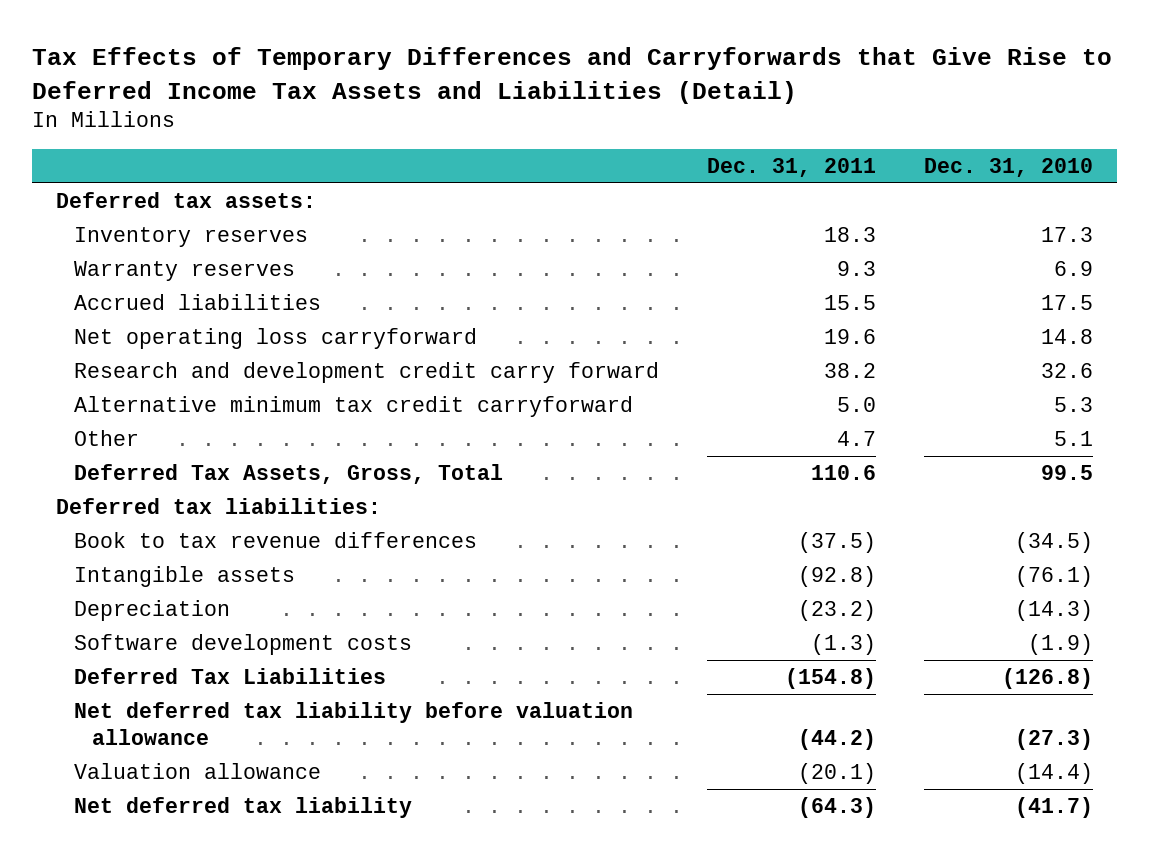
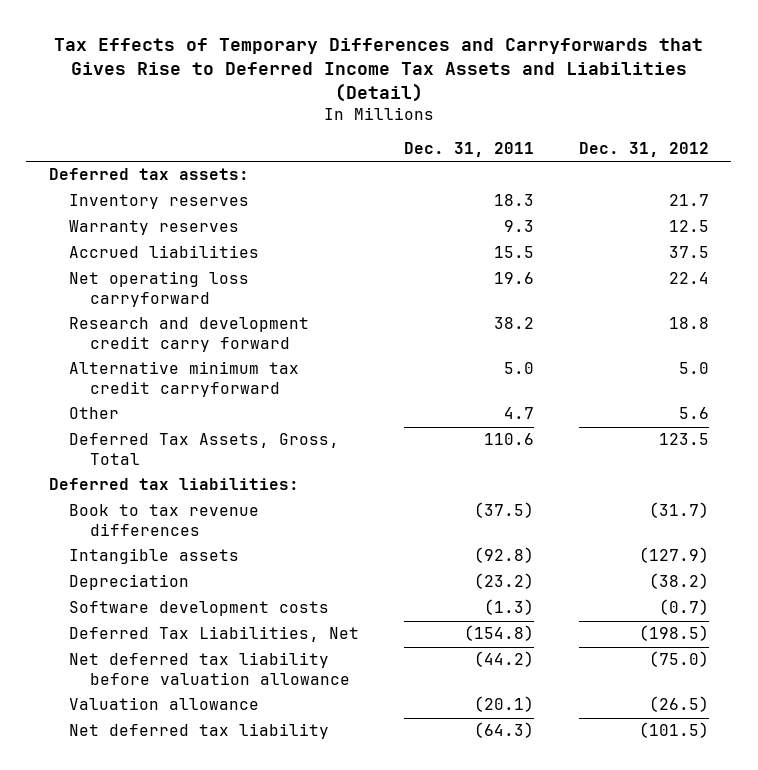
[32,47,1113,104] Tax Effects of Temporary Differences and Carryforwards that Give Rise to Deferred Income Tax Assets and Liabilities (Detail) -> [53,37,703,103] Tax Effects of Temporary Differences and Carryforwards that Gives Rise to Deferred Income Tax Assets and Liabilities (Detail)
[923,157,1093,177] Dec. 31, 2010 -> none
none -> [578,142,709,158] Dec. 31, 2012
[74,668,387,685] Deferred Tax Liabilities -> [69,626,360,643] Deferred Tax Liabilities, Net

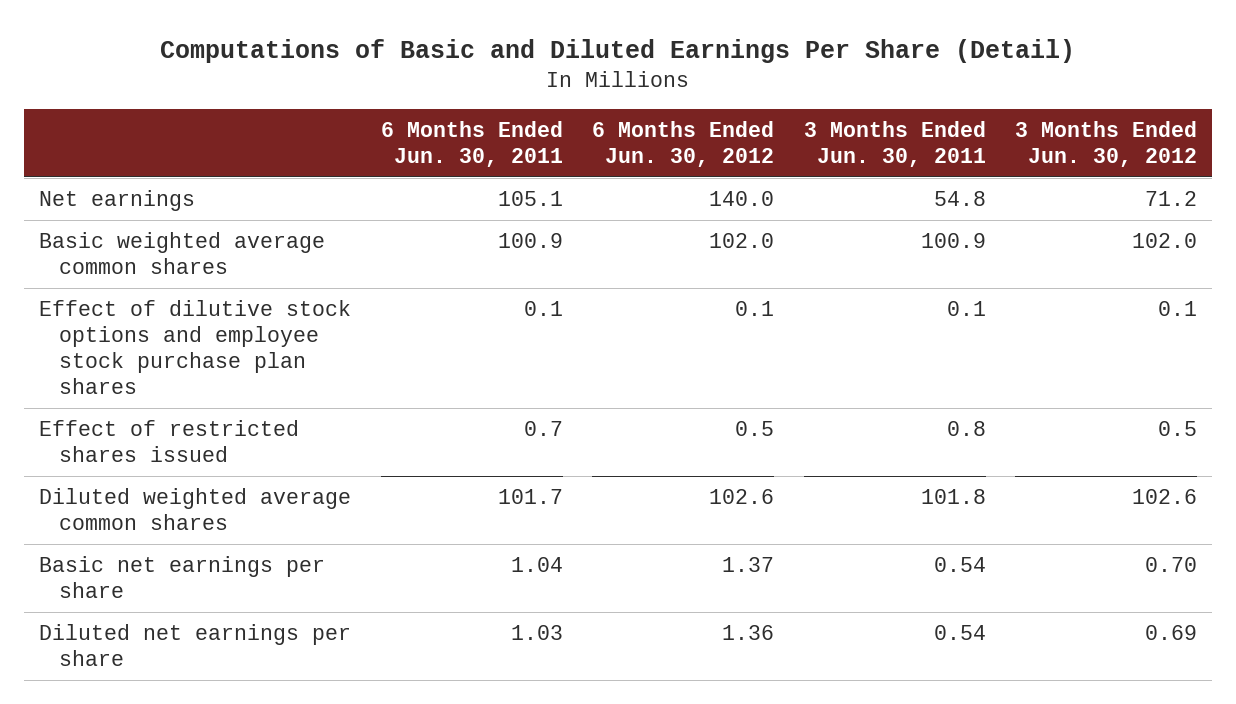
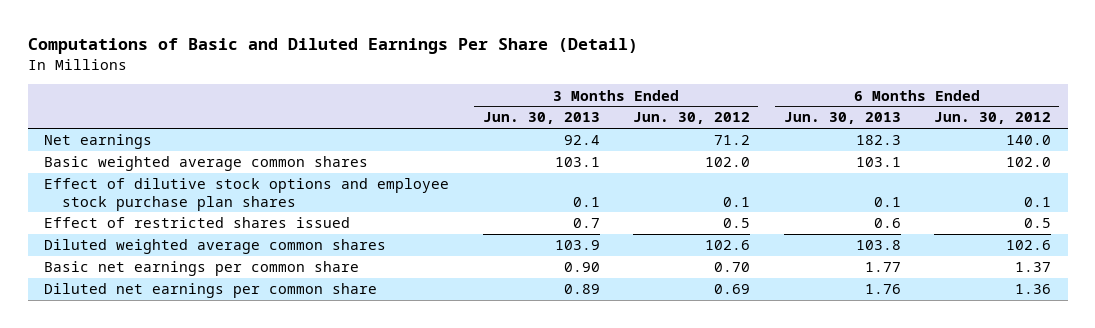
[380,120,563,167] 6 Months Ended Jun. 30, 2011 -> none
[803,120,986,167] 3 Months Ended Jun. 30, 2011 -> none
none -> [482,112,600,125] Jun. 30, 2013
none -> [783,112,901,125] Jun. 30, 2013
[39,556,326,599] Basic net earnings per share -> [44,261,360,277] Basic net earnings per common share
[39,624,352,667] Diluted net earnings per share -> [44,283,378,299] Diluted net earnings per common share

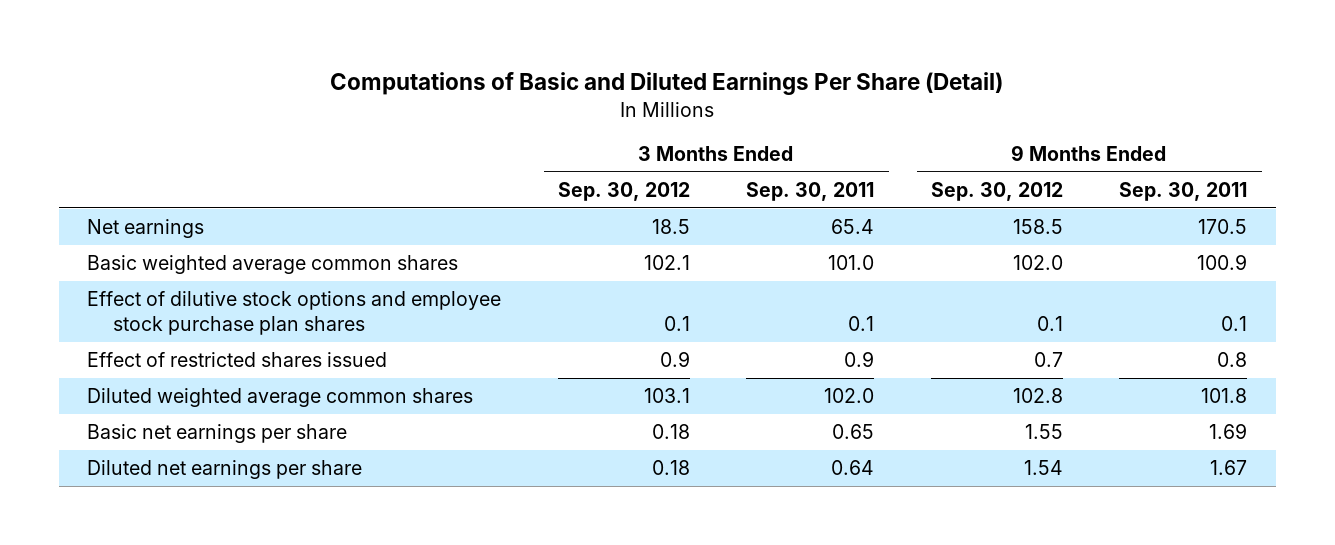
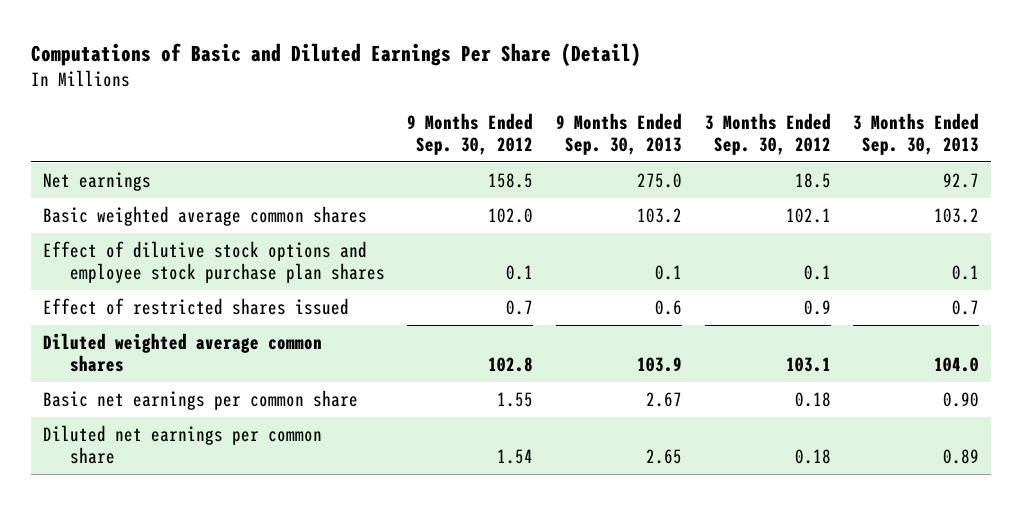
[746,181,875,201] Sep. 30, 2011 -> none
[1119,181,1248,201] Sep. 30, 2011 -> none
none -> [556,113,683,155] 9 Months Ended Sep. 30, 2013
none -> [853,113,980,155] 3 Months Ended Sep. 30, 2013
[87,424,348,444] Basic net earnings per share -> [42,390,358,411] Basic net earnings per common share
[87,460,363,480] Diluted net earnings per share -> [42,425,322,464] Diluted net earnings per common share

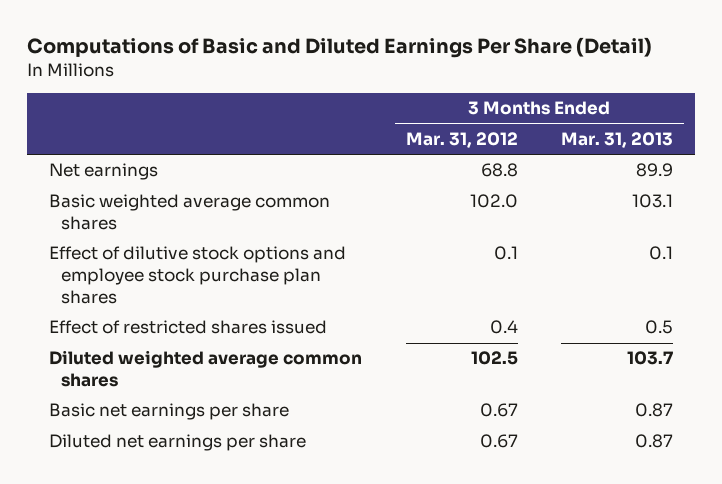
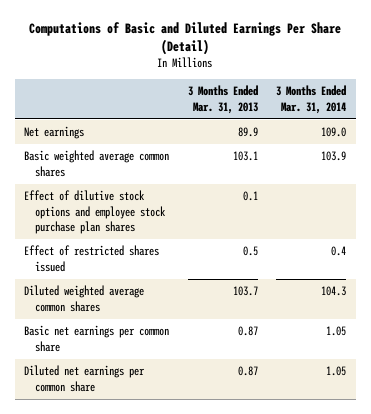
[405,132,518,149] Mar. 31, 2012 -> none
none -> [276,85,347,114] 3 Months Ended Mar. 31, 2014
[48,403,289,421] Basic net earnings per share -> [24,325,170,352] Basic net earnings per common share
[48,434,306,452] Diluted net earnings per share -> [24,365,146,392] Diluted net earnings per common share

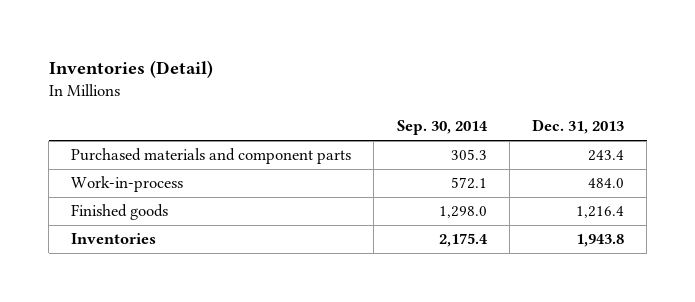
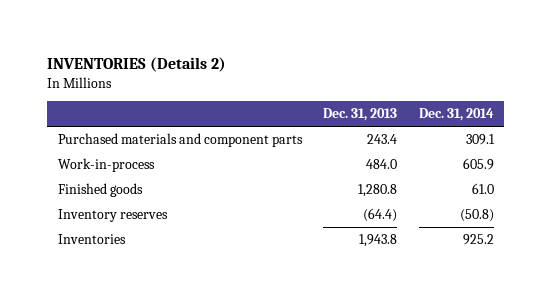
[48,59,213,78] Inventories (Detail) -> [47,56,227,72] INVENTORIES (Details 2)
[396,120,488,136] Sep. 30, 2014 -> none
none -> [418,108,494,122] Dec. 31, 2014
[575,206,624,219] 1,216.4 -> [358,183,398,197] 1,280.8
none -> [58,208,169,222] Inventory reserves

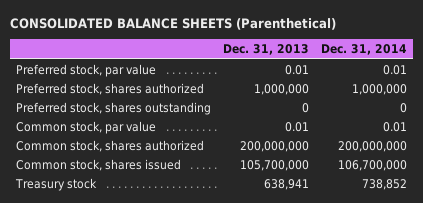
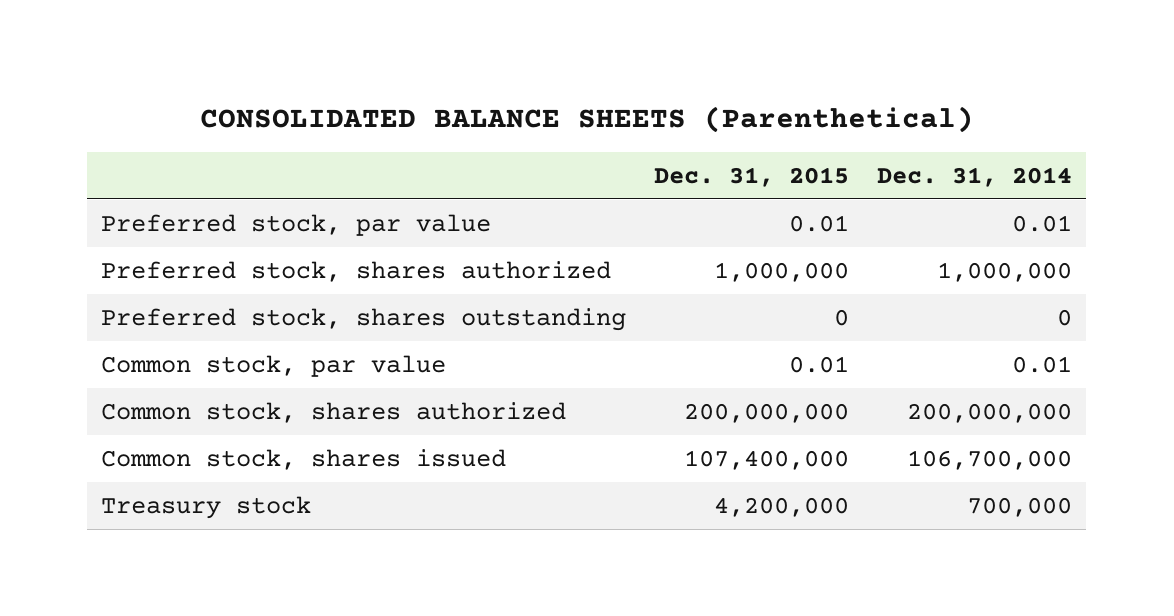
[222,43,309,55] Dec. 31, 2013 -> none
none -> [654,166,850,187] Dec. 31, 2015
[361,178,407,190] 738,852 -> [967,496,1073,517] 700,000

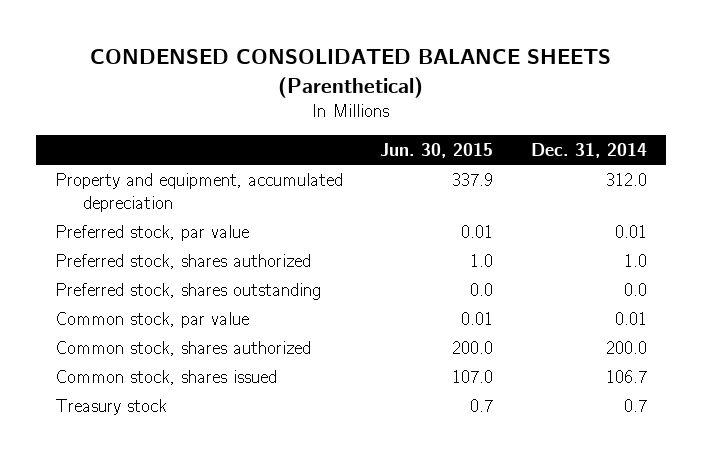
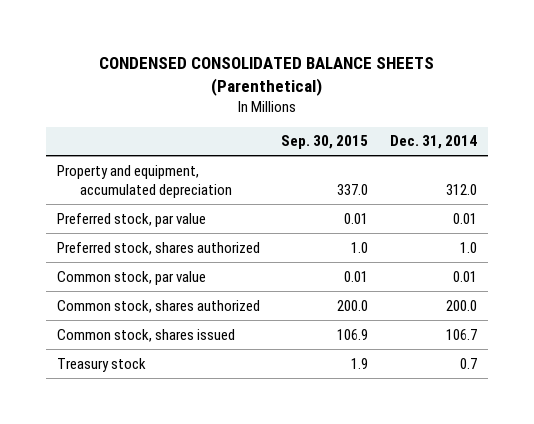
[380,143,494,159] Jun. 30, 2015 -> none
none -> [281,135,369,150] Sep. 30, 2015
[54,282,321,300] Preferred stock, shares outstanding -> none

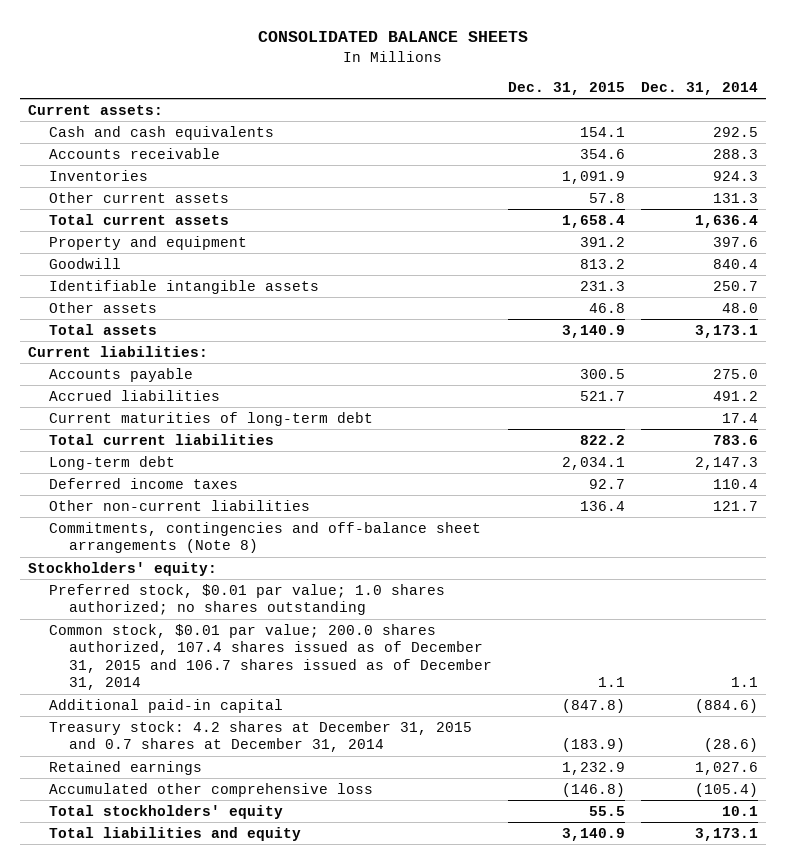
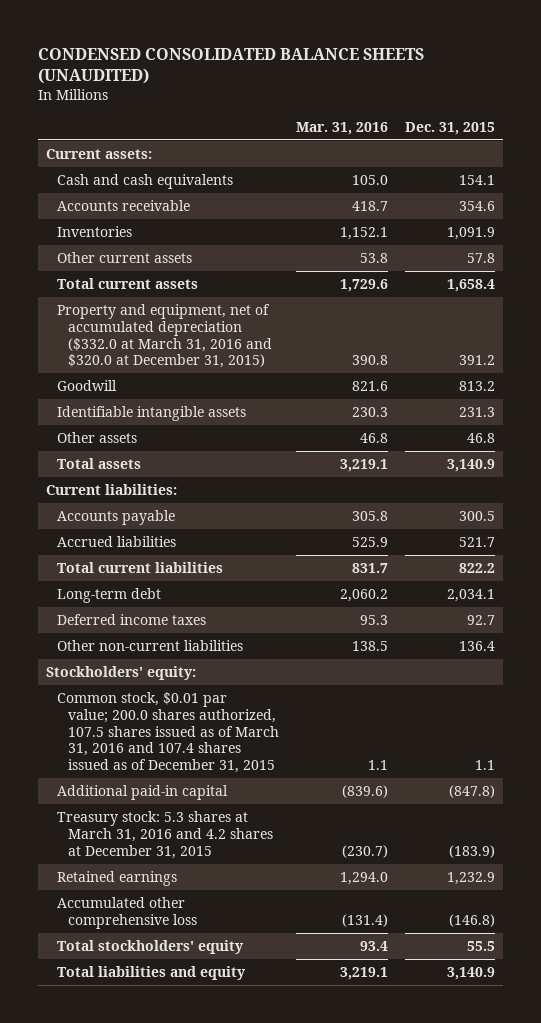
[258,31,529,43] CONSOLIDATED BALANCE SHEETS -> [38,47,425,85] CONDENSED CONSOLIDATED BALANCE SHEETS (UNAUDITED)
[641,81,759,95] Dec. 31, 2014 -> none
none -> [296,121,389,135] Mar. 31, 2016
[48,235,247,250] Property and equipment -> [57,304,273,369] Property and equipment, net of accumulated depreciation ($332.0 at March 31, 2016 and $320.0 at December 31, 2015)
[48,411,373,426] Current maturities of long-term debt -> none
[48,521,481,554] Commitments, contingencies and off-balance sheet arrangements (Note 8) -> none
[48,583,445,616] Preferred stock, $0.01 par value; 1.0 shares authorized; no shares outstanding -> none
[48,623,492,691] Common stock, $0.01 par value; 200.0 shares authorized, 107.4 shares issued as of December 31, 2015 and 106.7 shares issued as of December 31, 2014 -> [57,692,280,773] Common stock, $0.01 par value; 200.0 shares authorized, 107.5 shares issued as of March 31, 2016 and 107.4 shares issued as of December 31, 2015
[48,720,472,753] Treasury stock: 4.2 shares at December 31, 2015 and 0.7 shares at December 31, 2014 -> [57,811,274,859] Treasury stock: 5.3 shares at March 31, 2016 and 4.2 shares at December 31, 2015

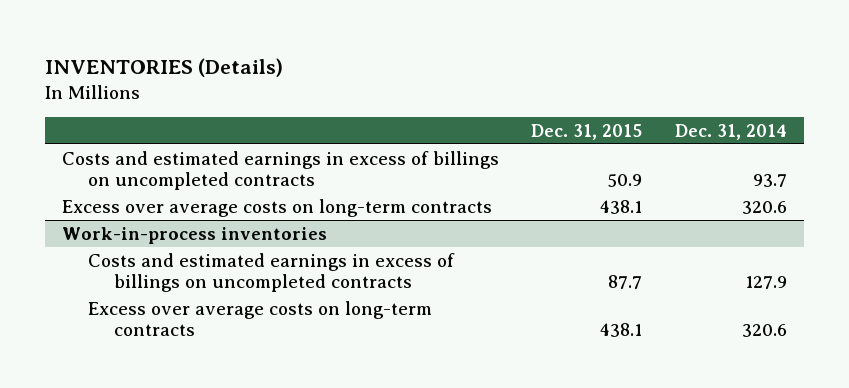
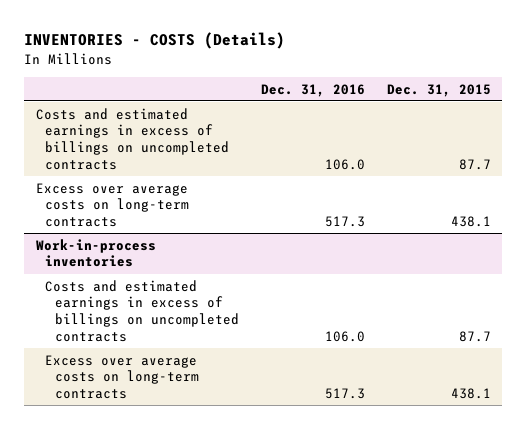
[45,57,284,77] INVENTORIES (Details) -> [24,32,286,50] INVENTORIES - COSTS (Details)
[675,123,788,140] Dec. 31, 2014 -> none
none -> [260,83,365,97] Dec. 31, 2016
[607,174,643,188] 50.9 -> [459,159,492,171] 87.7

